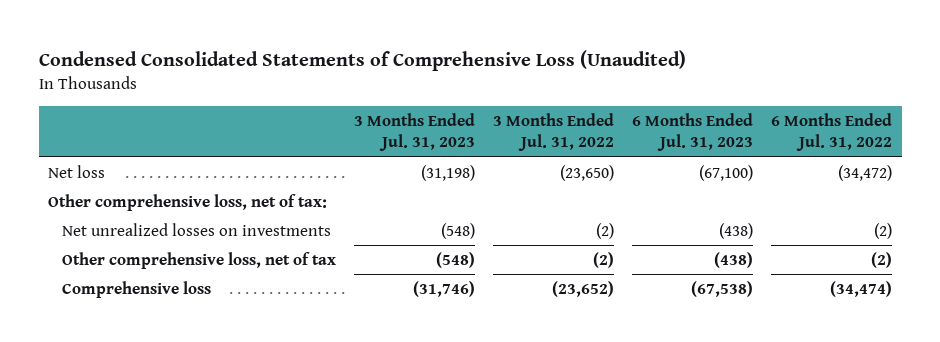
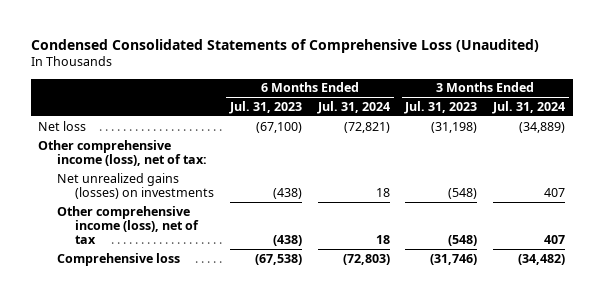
[493,112,615,152] 3 Months Ended Jul. 31, 2022 -> none
[771,112,893,152] 6 Months Ended Jul. 31, 2022 -> none
none -> [316,100,390,114] Jul. 31, 2024
none -> [492,100,566,114] Jul. 31, 2024
[48,193,328,211] Other comprehensive loss, net of tax: -> [38,139,207,166] Other comprehensive income (loss), net of tax:
[61,222,331,236] Net unrealized losses on investments -> [56,172,215,199] Net unrealized gains (losses) on investments
[61,251,336,269] Other comprehensive loss, net of tax -> [56,205,200,245] Other comprehensive income (loss), net of tax

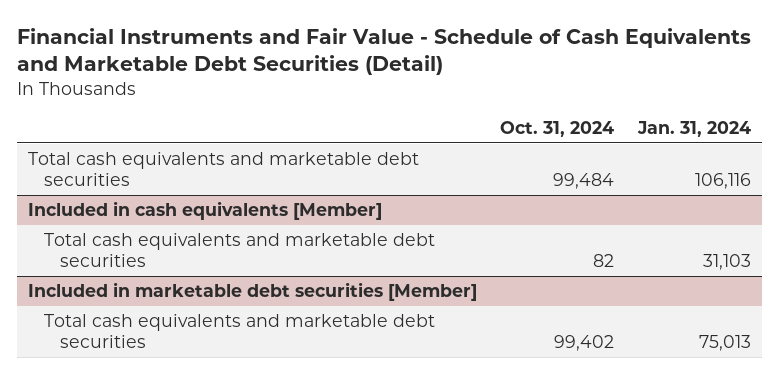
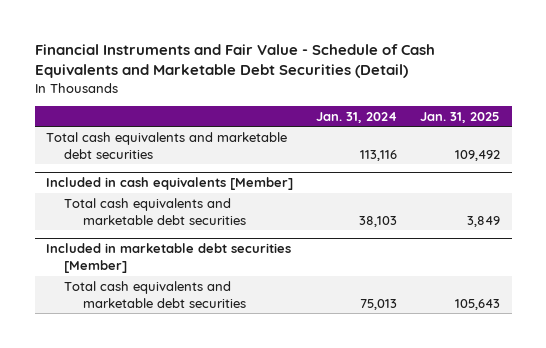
[500,121,615,138] Oct. 31, 2024 -> none
none -> [420,111,501,123] Jan. 31, 2025
[694,173,751,190] 106,116 -> [360,149,398,161] 113,116
[702,254,751,271] 31,103 -> [359,215,398,227] 38,103

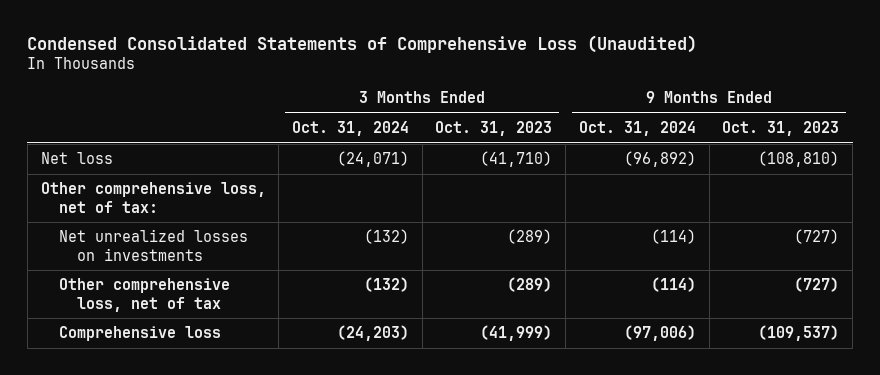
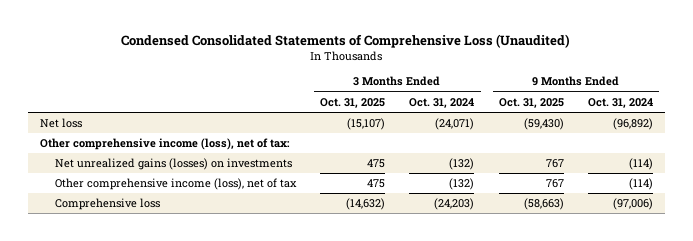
[435,120,553,136] Oct. 31, 2023 -> none
[722,120,840,136] Oct. 31, 2023 -> none
none -> [320,97,386,108] Oct. 31, 2025
none -> [498,97,564,108] Oct. 31, 2025
[40,182,266,213] Other comprehensive loss, net of tax: -> [39,138,290,151] Other comprehensive income (loss), net of tax:
[58,229,248,261] Net unrealized losses on investments -> [54,158,292,171] Net unrealized gains (losses) on investments
[58,278,230,312] Other comprehensive loss, net of tax -> [54,178,297,191] Other comprehensive income (loss), net of tax

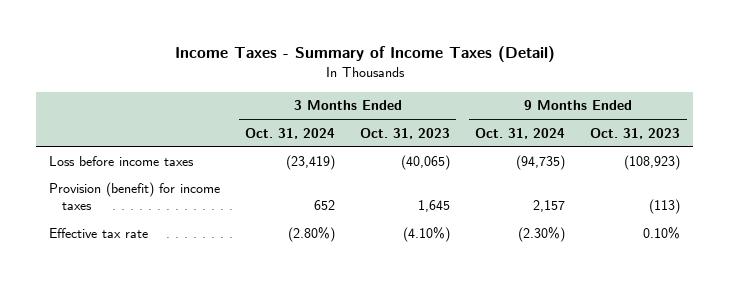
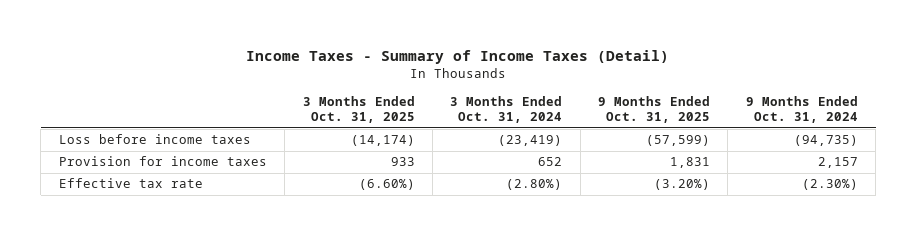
[360,127,451,139] Oct. 31, 2023 -> none
[590,127,681,139] Oct. 31, 2023 -> none
none -> [302,95,415,124] 3 Months Ended Oct. 31, 2025
none -> [598,95,711,124] 9 Months Ended Oct. 31, 2025
[49,181,221,211] Provision (benefit) for income taxes -> [58,156,267,167] Provision for income taxes

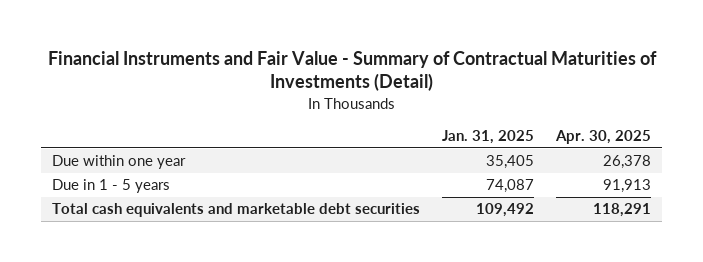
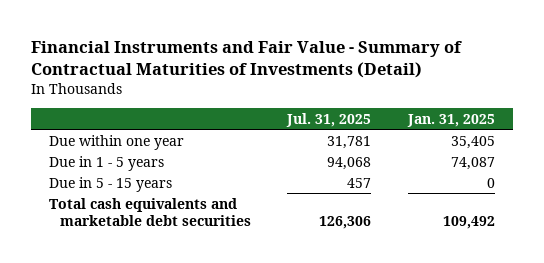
[554,130,651,145] Apr. 30, 2025 -> none
none -> [286,112,372,127] Jul. 31, 2025
none -> [49,176,173,192] Due in 5 - 15 years

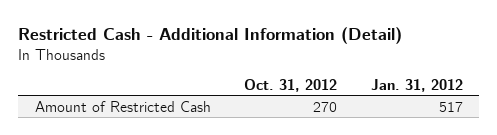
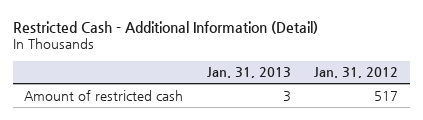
[244,78,338,92] Oct. 31, 2012 -> none
none -> [206,67,291,79] Jan. 31, 2013
[34,100,211,112] Amount of Restricted Cash -> [24,89,184,101] Amount of restricted cash

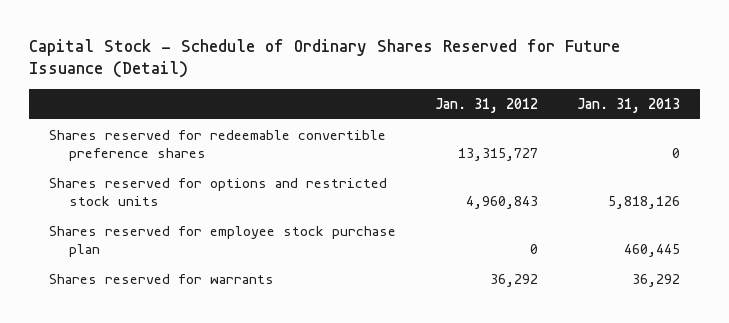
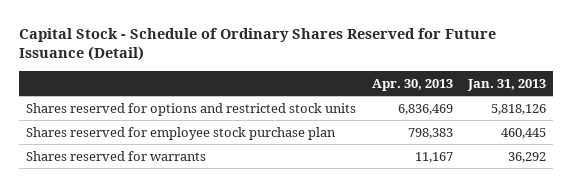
[434,97,538,113] Jan. 31, 2012 -> none
none -> [371,78,453,91] Apr. 30, 2013
[48,129,386,162] Shares reserved for redeemable convertible preference shares -> none

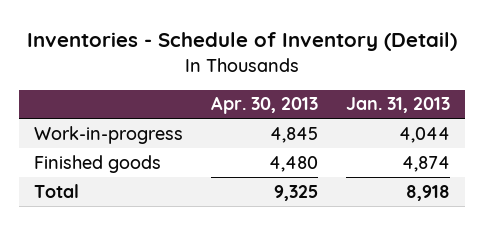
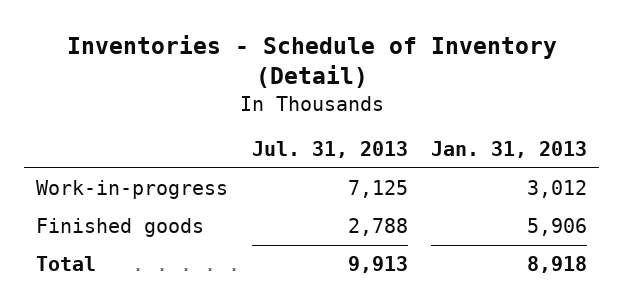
[211,96,319,115] Apr. 30, 2013 -> none
none -> [251,140,408,158] Jul. 31, 2013
[399,126,451,143] 4,044 -> [527,179,588,198] 3,012
[402,155,451,172] 4,874 -> [527,217,588,236] 5,906

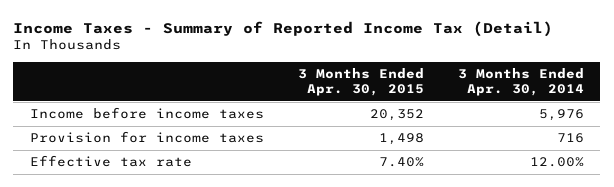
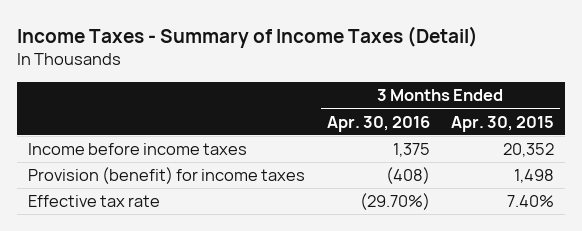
[13,20,554,37] Income Taxes - Summary of Reported Income Tax (Detail) -> [17,26,479,49] Income Taxes - Summary of Income Taxes (Detail)
[457,67,584,96] 3 Months Ended Apr. 30, 2014 -> none
none -> [326,115,430,132] Apr. 30, 2016
[30,131,265,144] Provision for income taxes -> [28,167,306,185] Provision (benefit) for income taxes

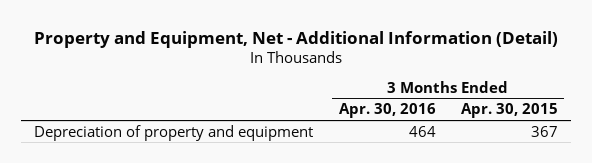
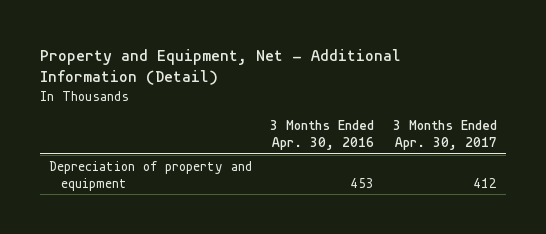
[460,103,558,119] Apr. 30, 2015 -> none
none -> [392,120,497,151] 3 Months Ended Apr. 30, 2017
[408,125,436,137] 464 -> [350,177,375,188] 453

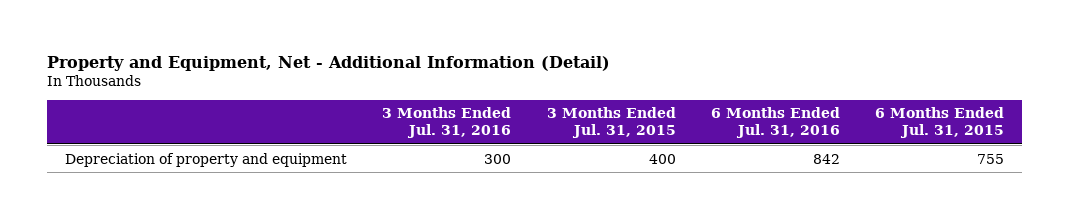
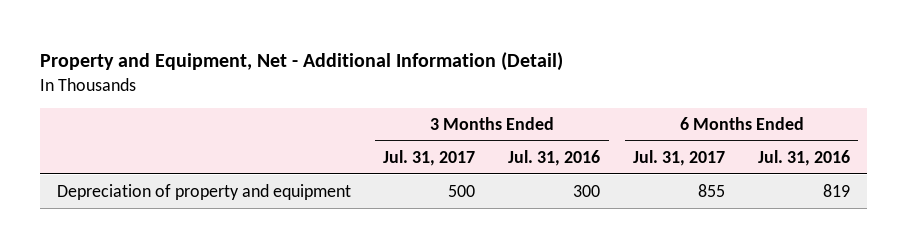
[546,107,676,138] 3 Months Ended Jul. 31, 2015 -> none
[875,107,1005,138] 6 Months Ended Jul. 31, 2015 -> none
none -> [383,149,476,166] Jul. 31, 2017
none -> [633,149,726,166] Jul. 31, 2017
[813,153,841,164] 842 -> [823,184,851,198] 819

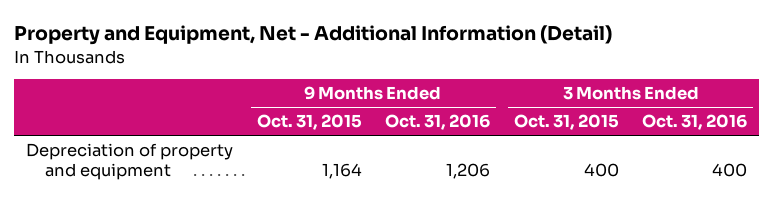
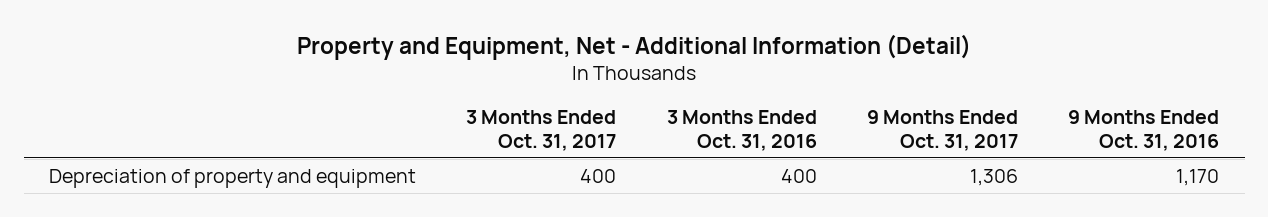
[256,114,362,131] Oct. 31, 2015 -> none
[513,114,619,131] Oct. 31, 2015 -> none
none -> [466,109,617,151] 3 Months Ended Oct. 31, 2017
none -> [867,109,1019,151] 9 Months Ended Oct. 31, 2017
[446,162,491,179] 1,206 -> [1176,169,1220,187] 1,170

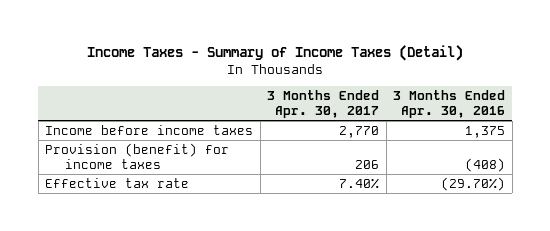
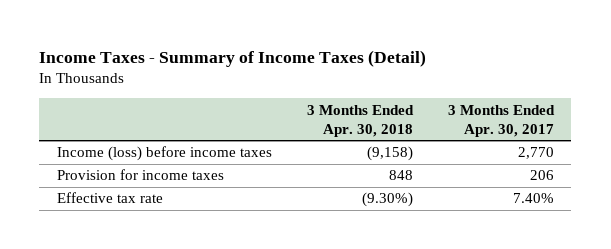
[393,89,506,119] 3 Months Ended Apr. 30, 2016 -> none
none -> [306,104,414,137] 3 Months Ended Apr. 30, 2018
[45,124,254,135] Income before income taxes -> [56,146,272,162] Income (loss) before income taxes
[45,142,230,170] Provision (benefit) for income taxes -> [56,169,224,181] Provision for income taxes

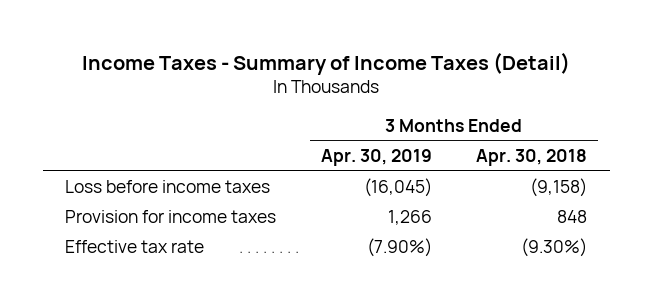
[447,104,555,137] 3 Months Ended Apr. 30, 2017 -> none
none -> [320,148,432,166] Apr. 30, 2019
[56,146,272,162] Income (loss) before income taxes -> [65,180,271,194] Loss before income taxes

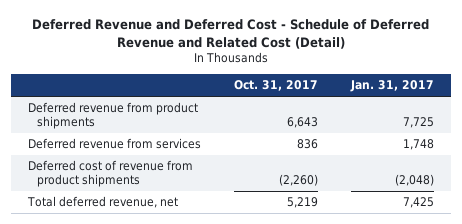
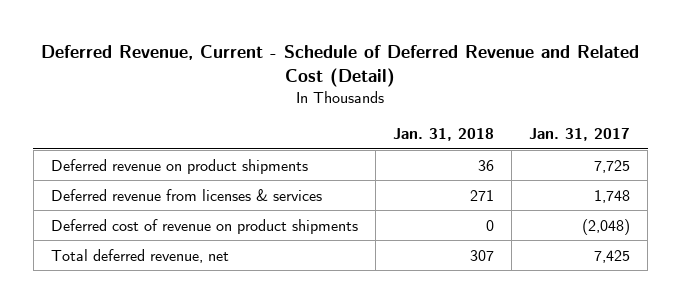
[32,19,430,49] Deferred Revenue and Deferred Cost - Schedule of Deferred Revenue and Related Cost (Detail) -> [41,44,640,87] Deferred Revenue, Current - Schedule of Deferred Revenue and Related Cost (Detail)
[234,80,319,92] Oct. 31, 2017 -> none
none -> [392,127,494,141] Jan. 31, 2018
[27,102,198,129] Deferred revenue from product shipments -> [50,158,308,174] Deferred revenue on product shipments
[27,138,201,150] Deferred revenue from services -> [50,188,322,201] Deferred revenue from licenses & services
[27,160,193,187] Deferred cost of revenue from product shipments -> [50,218,358,234] Deferred cost of revenue on product shipments

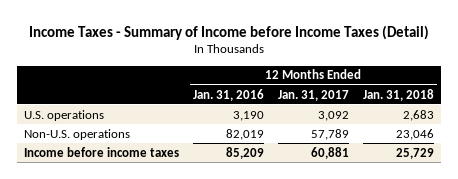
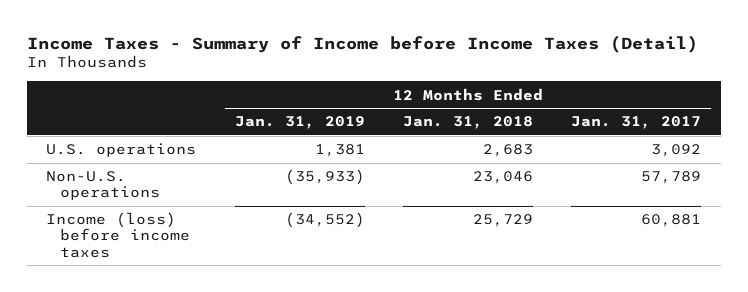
[193,88,265,101] Jan. 31, 2016 -> none
none -> [234,116,365,130] Jan. 31, 2019
[24,146,180,157] Income before income taxes -> [46,212,191,258] Income (loss) before income taxes

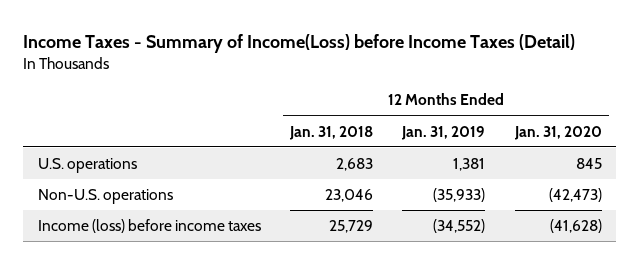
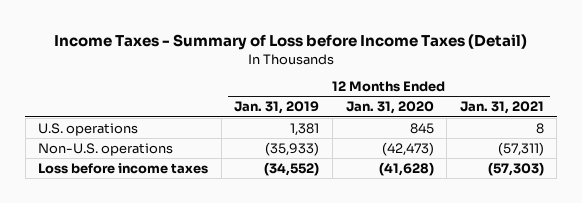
[23,33,576,53] Income Taxes - Summary of Income(Loss) before Income Taxes (Detail) -> [54,33,528,50] Income Taxes - Summary of Loss before Income Taxes (Detail)
[289,125,374,140] Jan. 31, 2018 -> none
none -> [459,101,544,115] Jan. 31, 2021
[37,219,261,234] Income (loss) before income taxes -> [38,162,209,174] Loss before income taxes

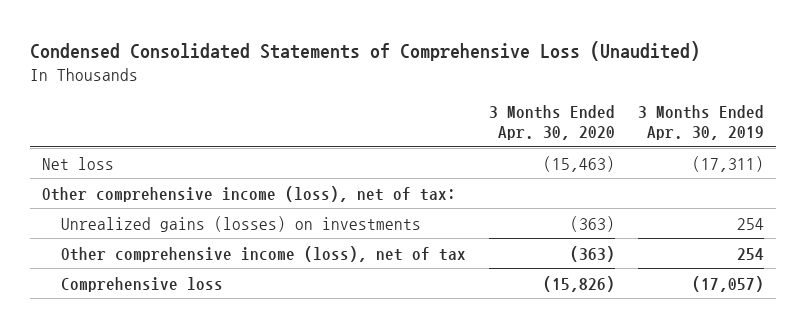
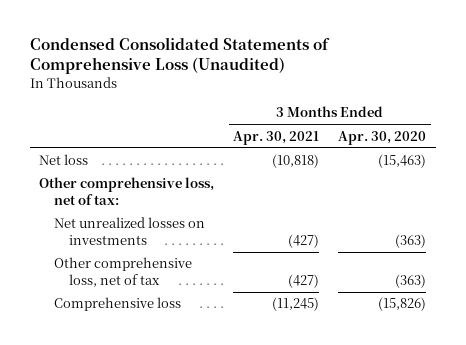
[638,105,765,141] 3 Months Ended Apr. 30, 2019 -> none
none -> [233,130,320,145] Apr. 30, 2021
[41,185,456,202] Other comprehensive income (loss), net of tax: -> [39,177,215,205] Other comprehensive loss, net of tax:
[61,215,422,232] Unrealized gains (losses) on investments -> [54,217,206,245] Net unrealized losses on investments
[61,245,467,262] Other comprehensive income (loss), net of tax -> [54,257,193,287] Other comprehensive loss, net of tax

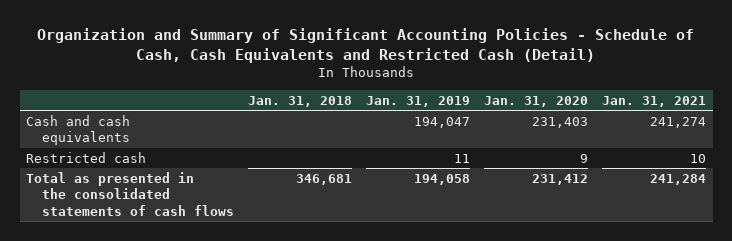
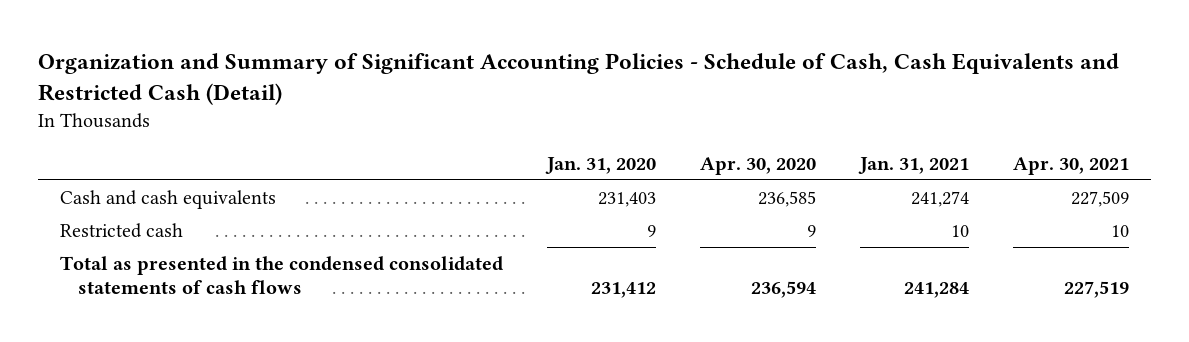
[248,95,353,107] Jan. 31, 2018 -> none
[366,95,471,107] Jan. 31, 2019 -> none
none -> [699,156,816,175] Apr. 30, 2020
none -> [1012,156,1129,175] Apr. 30, 2021
[26,171,235,216] Total as presented in the consolidated statements of cash flows -> [59,255,503,295] Total as presented in the condensed consolidated statements of cash flows

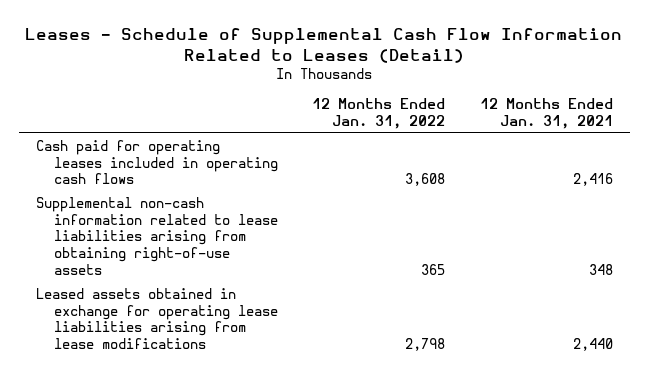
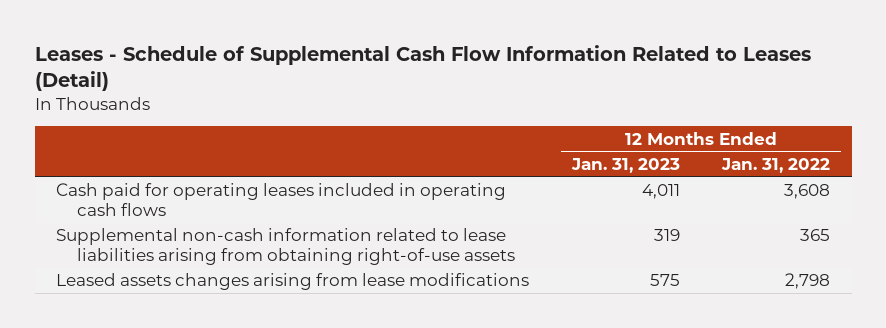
[479,98,613,130] 12 Months Ended Jan. 31, 2021 -> none
none -> [570,158,680,174] Jan. 31, 2023
[36,287,278,350] Leased assets obtained in exchange for operating lease liabilities arising from lease modifications -> [56,273,530,291] Leased assets changes arising from lease modifications

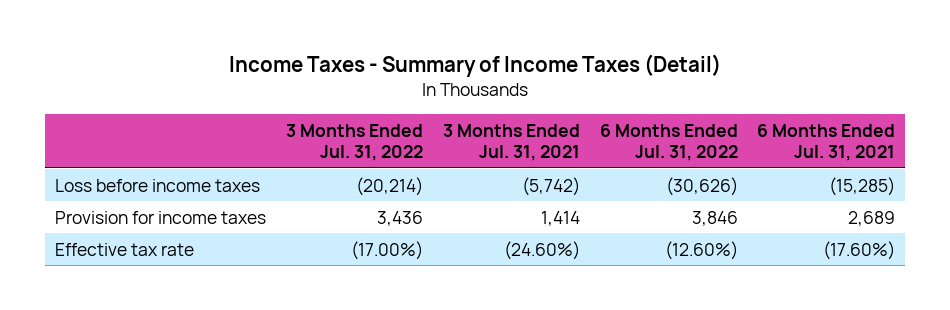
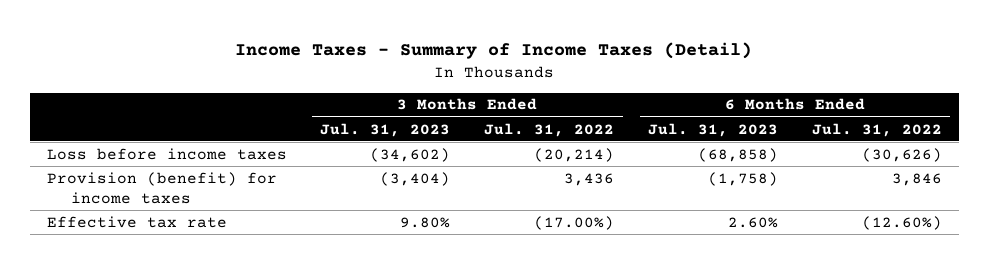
[442,123,580,162] 3 Months Ended Jul. 31, 2021 -> none
[757,123,896,162] 6 Months Ended Jul. 31, 2021 -> none
none -> [320,122,451,137] Jul. 31, 2023
none -> [647,122,778,137] Jul. 31, 2023
[54,210,266,224] Provision for income taxes -> [46,171,277,204] Provision (benefit) for income taxes

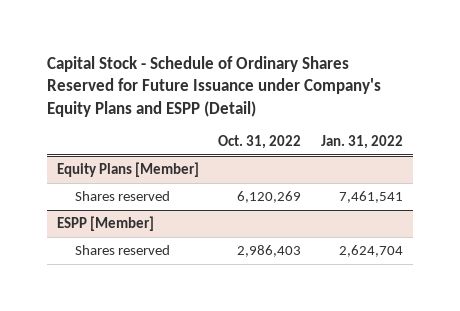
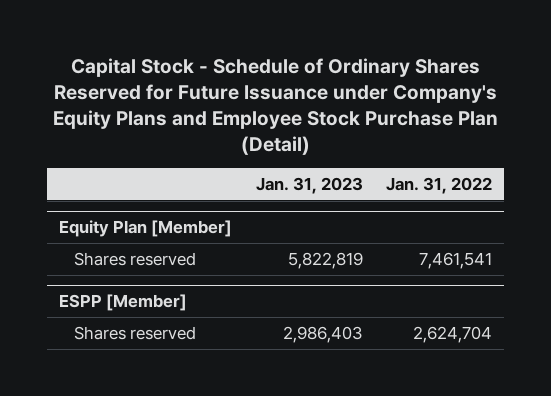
[46,56,381,117] Capital Stock - Schedule of Ordinary Shares Reserved for Future Issuance under Company's Equity Plans and ESPP (Detail) -> [52,57,498,156] Capital Stock - Schedule of Ordinary Shares Reserved for Future Issuance under Company's Equity Plans and Employee Stock Purchase Plan (Detail)
[218,135,302,150] Oct. 31, 2022 -> none
none -> [255,176,363,194] Jan. 31, 2023
[56,162,199,178] Equity Plans [Member] -> [58,220,232,238] Equity Plan [Member]

